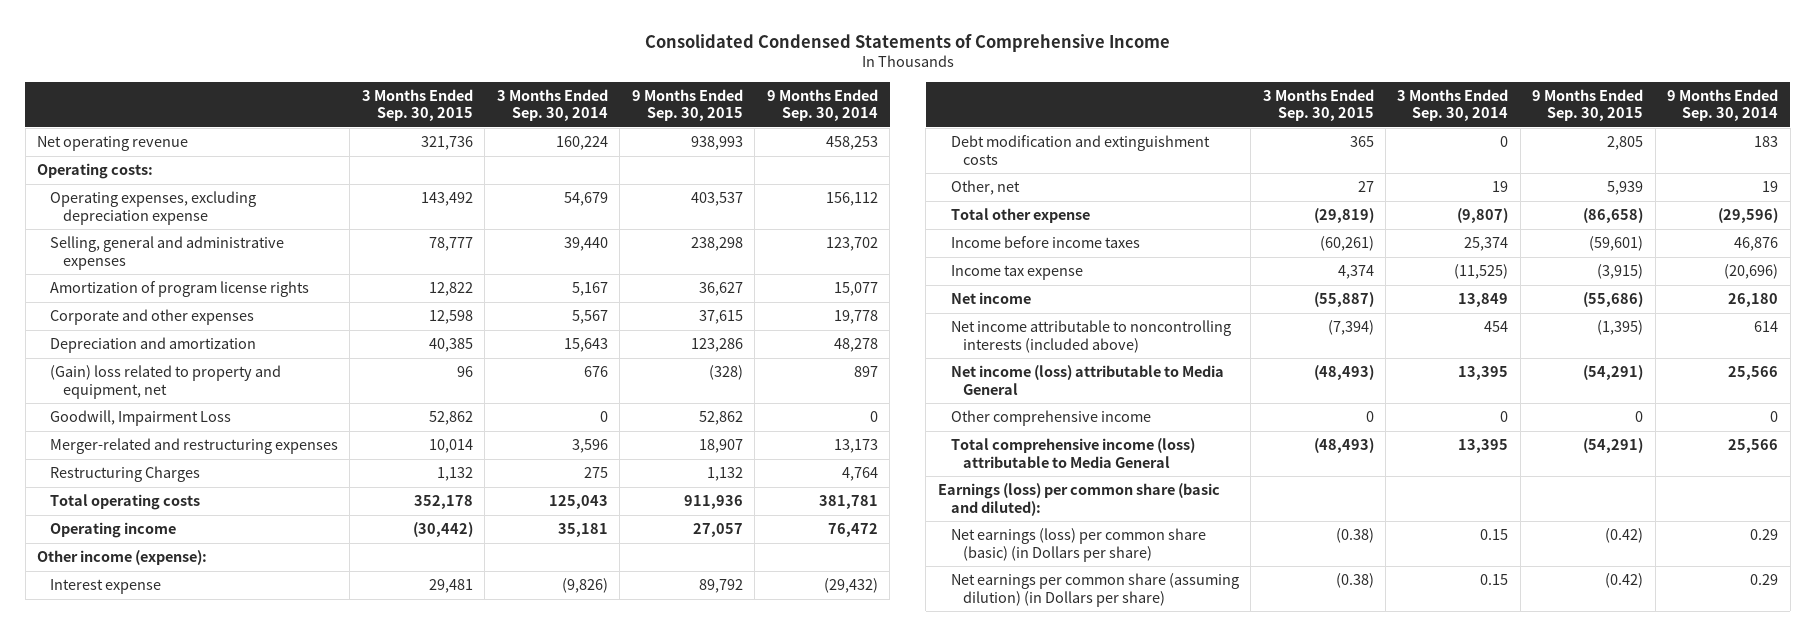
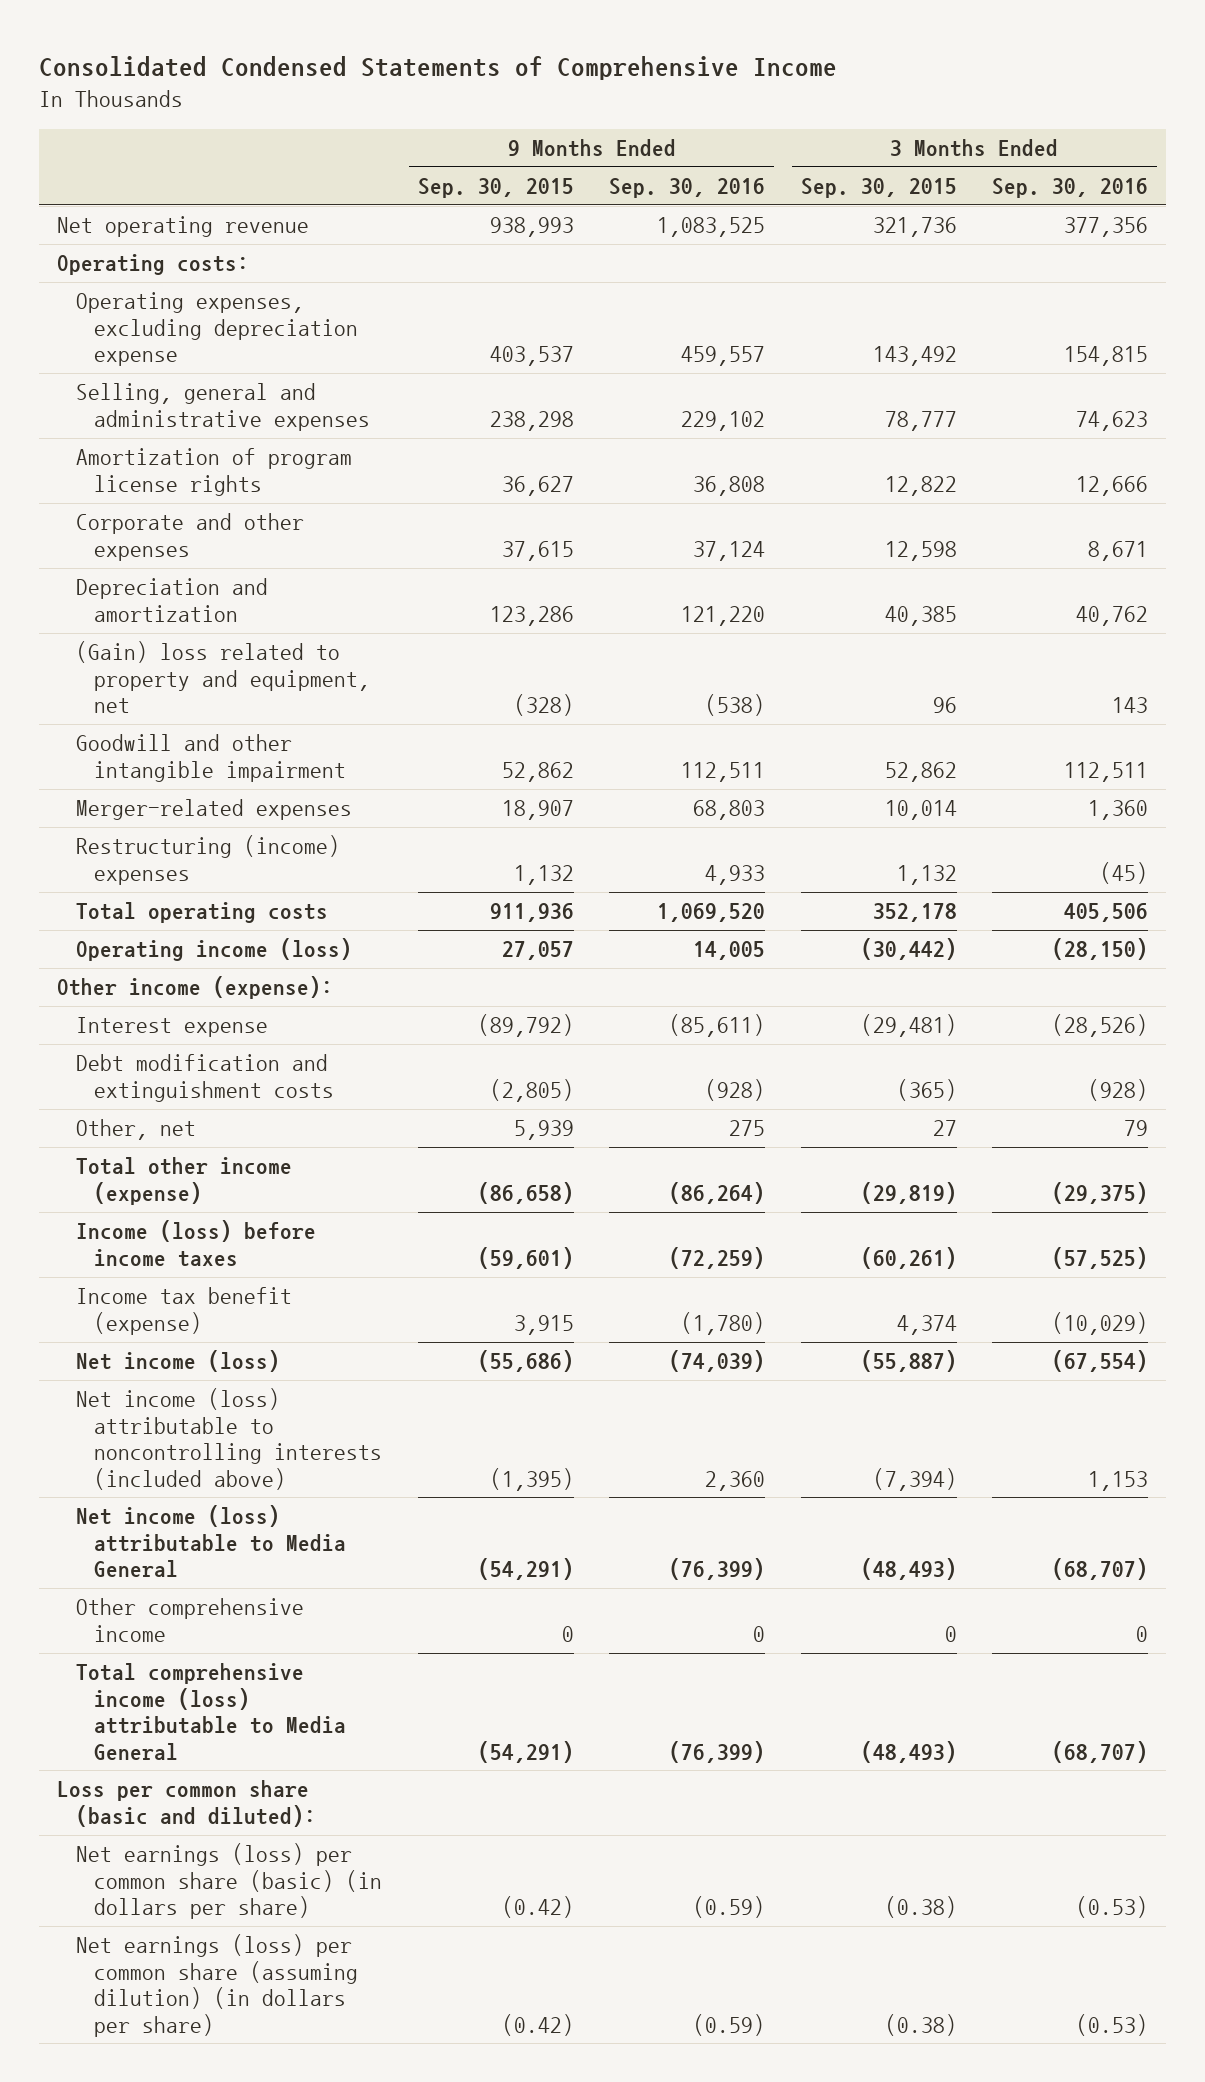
[496,88,608,122] 3 Months Ended Sep. 30, 2014 -> none
[766,88,878,122] 9 Months Ended Sep. 30, 2014 -> none
none -> [609,178,766,199] Sep. 30, 2016
none -> [992,178,1149,199] Sep. 30, 2016
[49,410,231,427] Goodwill, Impairment Loss -> [75,734,347,782] Goodwill and other intangible impairment
[49,438,338,455] Merger-related and restructuring expenses -> [75,799,352,821] Merger-related expenses
[49,466,200,483] Restructuring Charges -> [75,835,340,885] Restructuring (income) expenses
[49,522,176,539] Operating income -> [75,938,352,962] Operating income (loss)
[428,579,473,594] 29,481 -> [860,1014,957,1038] (29,481)
[698,579,743,594] 89,792 -> [477,1014,574,1038] (89,792)
[1349,136,1374,148] 365 -> [896,1078,957,1101] (365)
[1607,136,1644,151] 2,805 -> [489,1078,574,1102] (2,805)
[950,208,1090,224] Total other expense -> [75,1157,292,1205] Total other income (expense)
[950,236,1140,249] Income before income taxes -> [75,1220,316,1267] Income (loss) before income taxes
[950,265,1083,281] Income tax expense -> [75,1287,292,1335] Income tax benefit (expense)
[1597,264,1644,280] (3,915) -> [513,1314,574,1335] 3,915
[950,292,1031,305] Net income -> [75,1350,280,1373] Net income (loss)
[950,320,1231,353] Net income attributable to noncontrolling interests (included above) -> [75,1388,383,1490] Net income (loss) attributable to noncontrolling interests (included above)
[937,483,1220,516] Earnings (loss) per common share (basic and diluted): -> [56,1780,316,1827] Loss per common share (basic and diluted):
[950,528,1206,562] Net earnings (loss) per common share (basic) (in Dollars per share) -> [75,1843,383,1920] Net earnings (loss) per common share (basic) (in dollars per share)
[950,573,1239,607] Net earnings per common share (assuming dilution) (in Dollars per share) -> [75,1934,359,2037] Net earnings (loss) per common share (assuming dilution) (in dollars per share)

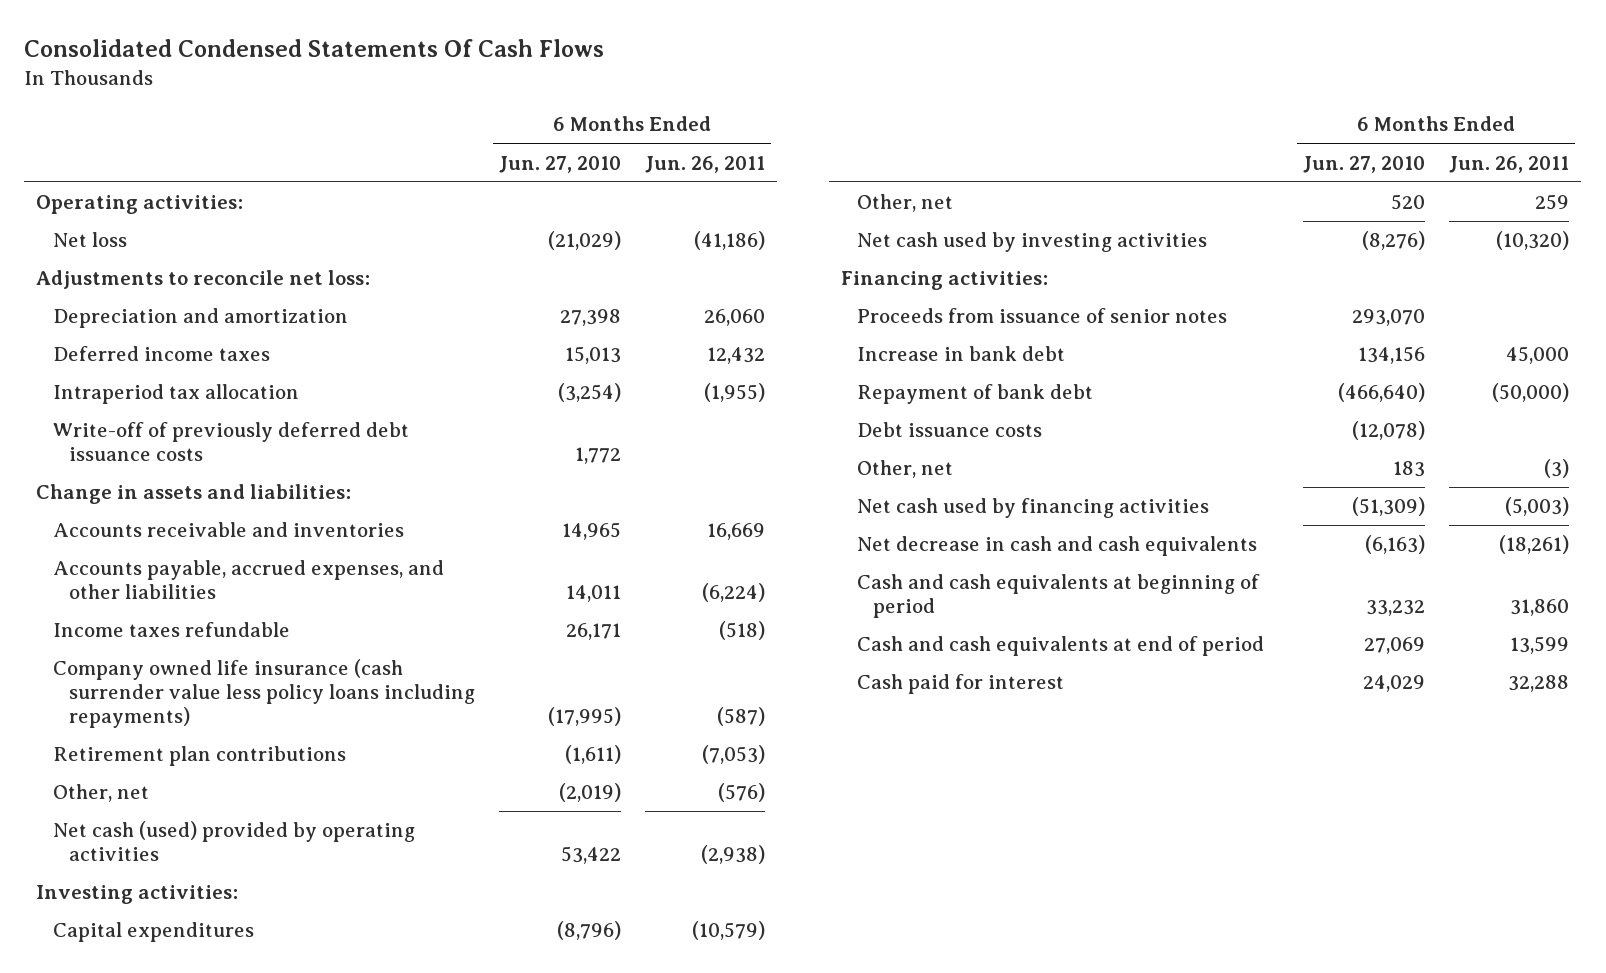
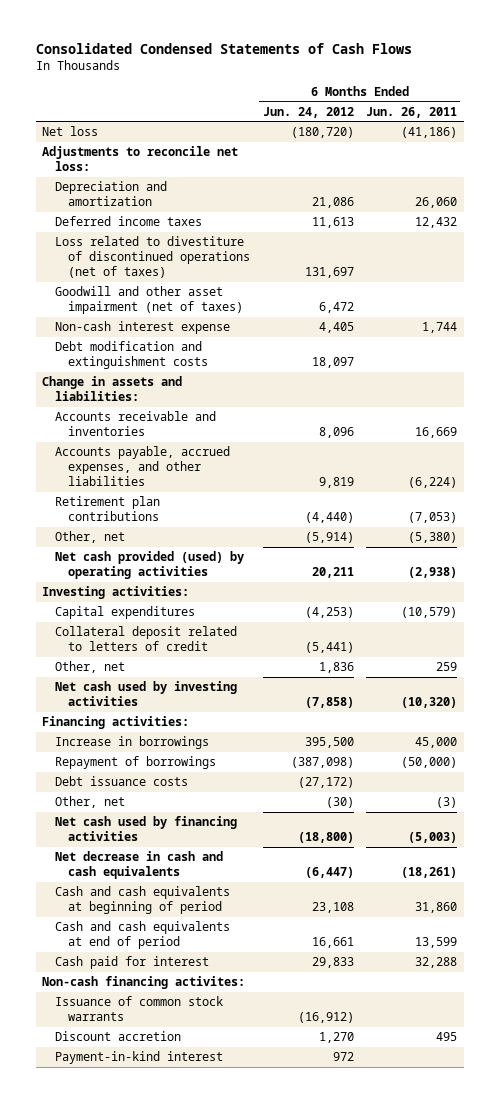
[24,38,605,57] Consolidated Condensed Statements Of Cash Flows -> [35,43,412,55] Consolidated Condensed Statements of Cash Flows
[498,155,621,173] Jun. 27, 2010 -> none
none -> [262,106,354,118] Jun. 24, 2012
[36,195,244,215] Operating activities: -> none
[52,384,299,405] Intraperiod tax allocation -> none
[52,422,409,462] Write-off of previously deferred debt issuance costs -> none
none -> [54,236,250,279] Loss related to divestiture of discontinued operations (net of taxes)
none -> [54,286,243,315] Goodwill and other asset impairment (net of taxes)
none -> [54,321,230,335] Non-cash interest expense
none -> [54,341,208,370] Debt modification and extinguishment costs
[52,622,290,638] Income taxes refundable -> none
[52,659,475,729] Company owned life insurance (cash surrender value less policy loans including repayments) -> none
[717,783,765,803] (576) -> [408,532,458,544] (5,380)
[52,821,415,862] Net cash (used) provided by operating activities -> [54,551,244,580] Net cash provided (used) by operating activities
none -> [54,626,237,652] Collateral deposit related to letters of credit
[856,308,1227,324] Proceeds from issuance of senior notes -> none
[856,346,1065,362] Increase in bank debt -> [54,736,209,750] Increase in borrowings
[856,384,1093,405] Repayment of bank debt -> [54,756,216,770] Repayment of borrowings
none -> [42,976,246,990] Non-cash financing activites:
none -> [54,996,223,1022] Issuance of common stock warrants
none -> [54,1031,181,1042] Discount accretion
none -> [54,1051,223,1065] Payment-in-kind interest

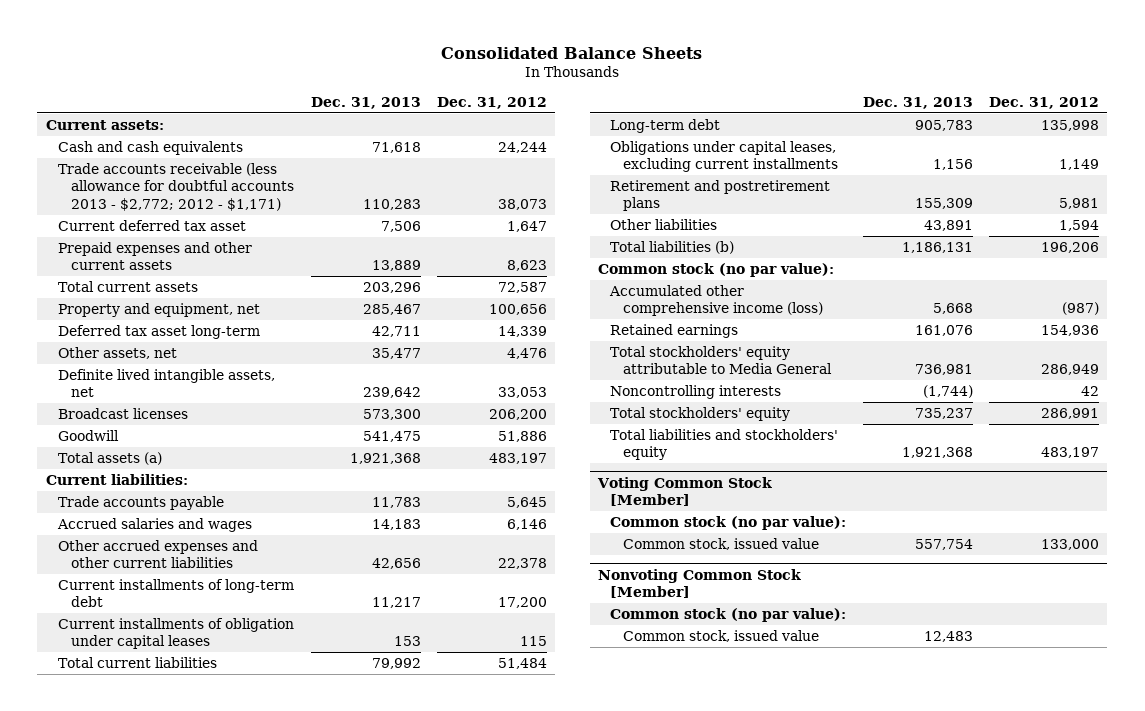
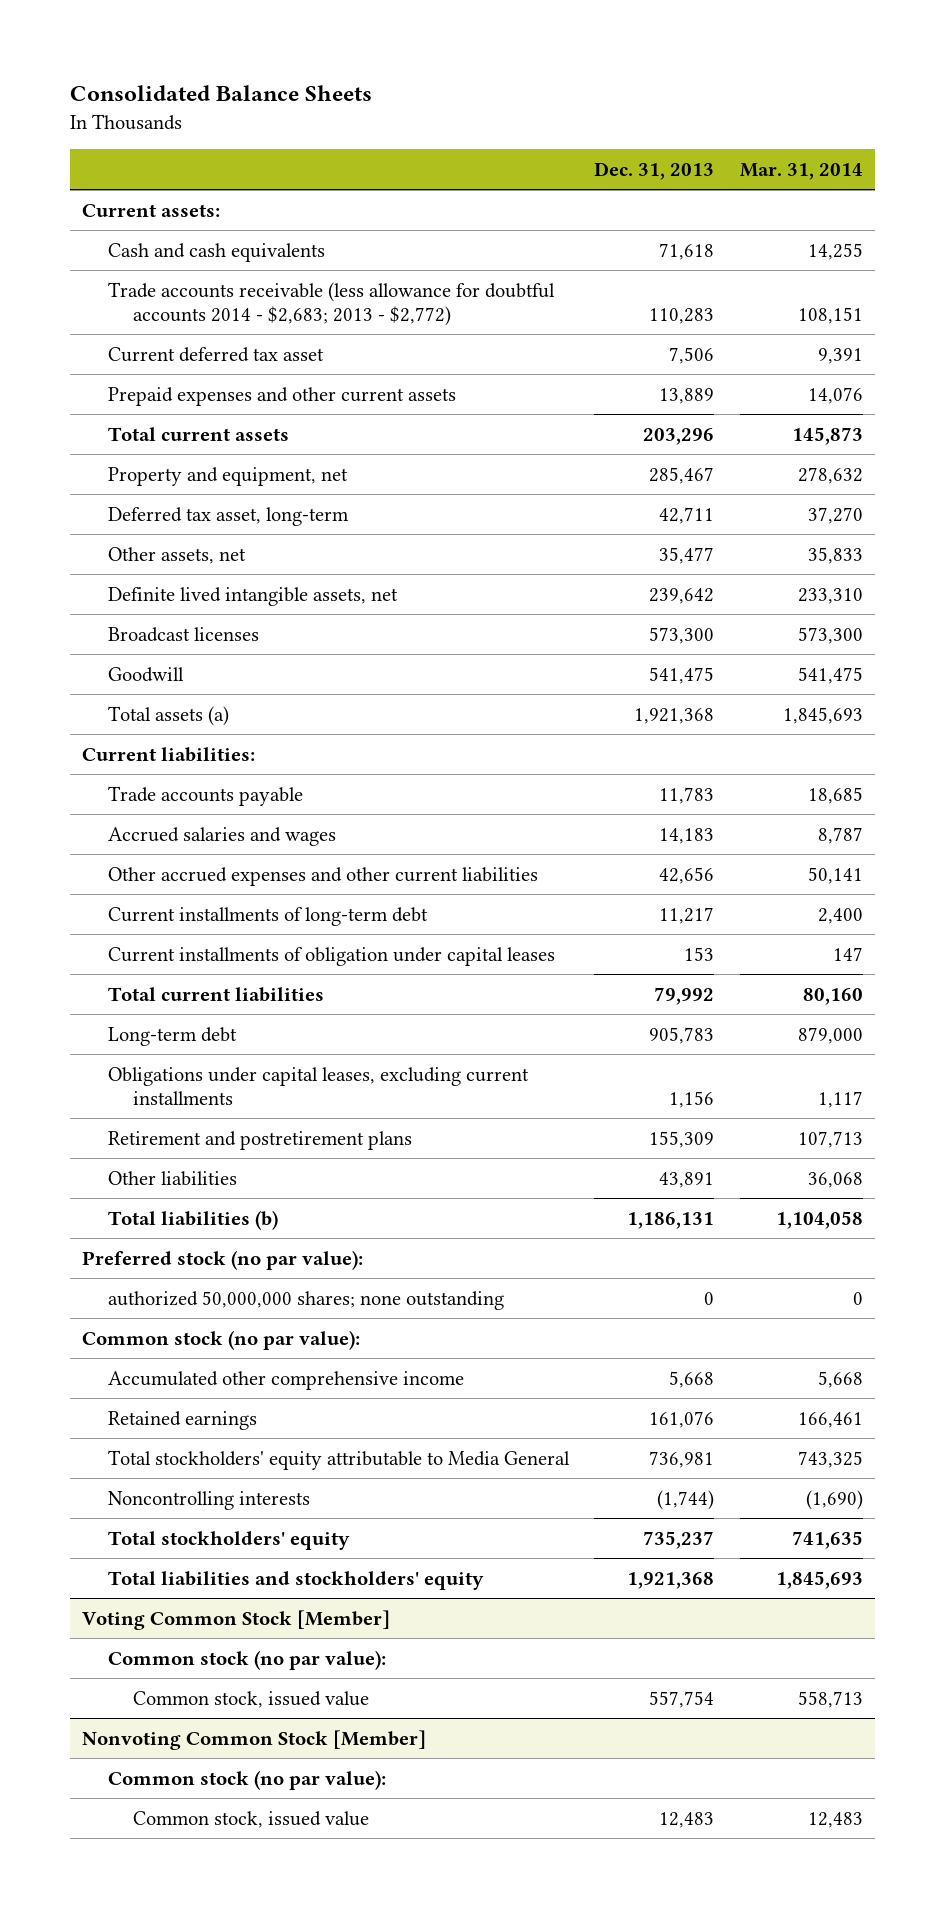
[437,97,548,110] Dec. 31, 2012 -> none
none -> [739,162,863,180] Mar. 31, 2014
[58,162,294,211] Trade accounts receivable (less allowance for doubtful accounts 2013 - $2,772; 2012 - $1,171) -> [107,281,555,326] Trade accounts receivable (less allowance for doubtful accounts 2014 - $2,683; 2013 - $2,772)
[58,324,261,339] Deferred tax asset long-term -> [107,506,349,526] Deferred tax asset, long-term
none -> [82,1249,364,1270] Preferred stock (no par value):
none -> [107,1290,504,1310] authorized 50,000,000 shares; none outstanding
[609,284,824,317] Accumulated other comprehensive income (loss) -> [107,1370,464,1390] Accumulated other comprehensive income

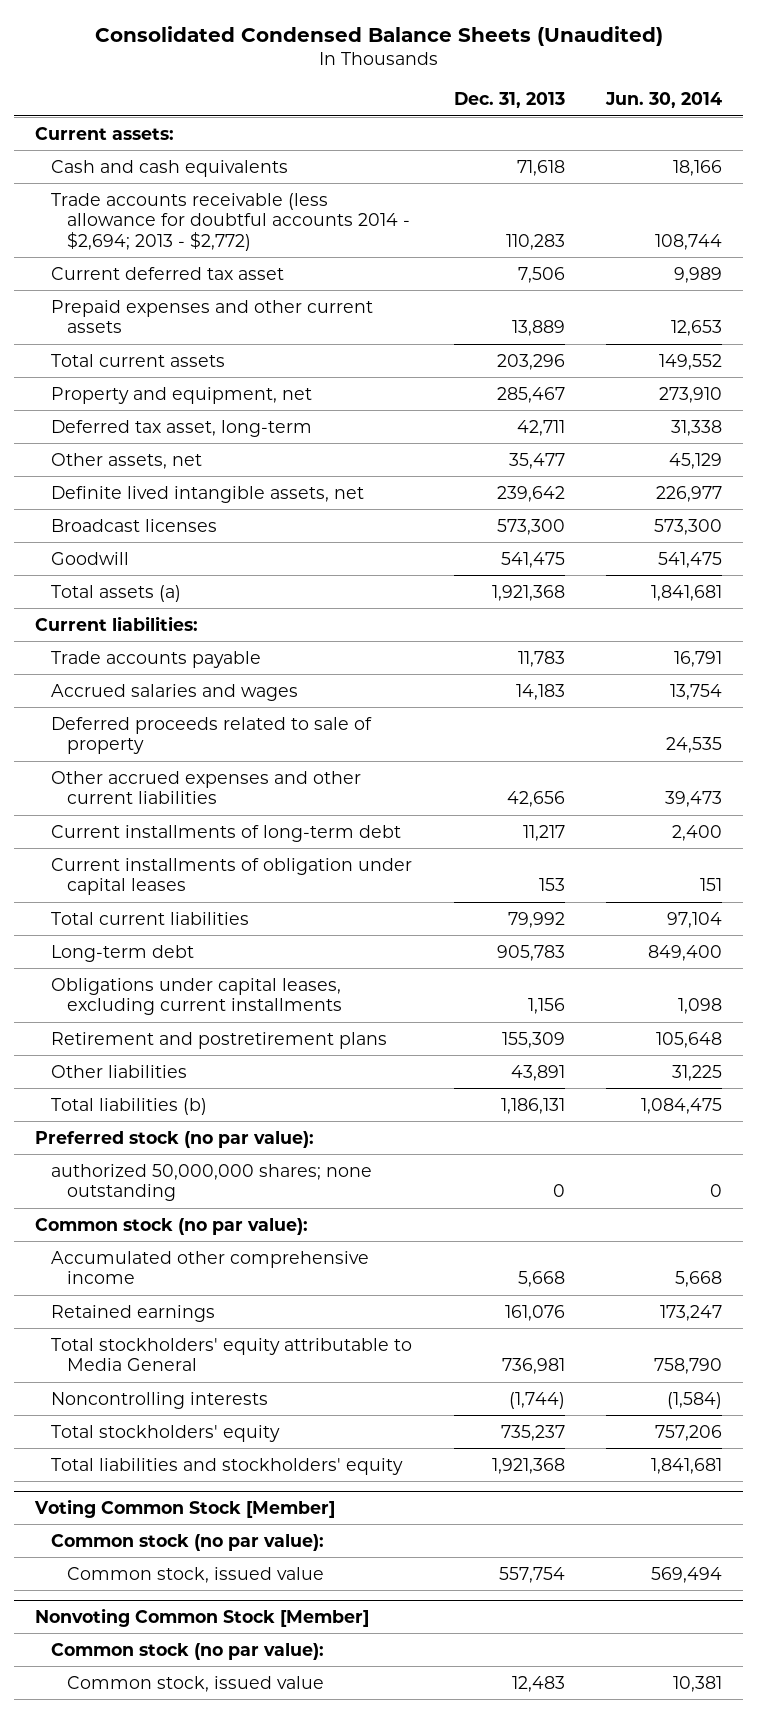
[69,85,372,102] Consolidated Balance Sheets -> [94,25,663,46] Consolidated Condensed Balance Sheets (Unaudited)
[739,162,863,180] Mar. 31, 2014 -> none
none -> [605,92,723,109] Jun. 30, 2014
[107,281,555,326] Trade accounts receivable (less allowance for doubtful accounts 2014 - $2,683; 2013 - $2,772) -> [51,192,411,252] Trade accounts receivable (less allowance for doubtful accounts 2014 - $2,694; 2013 - $2,772)
none -> [51,716,373,755] Deferred proceeds related to sale of property

